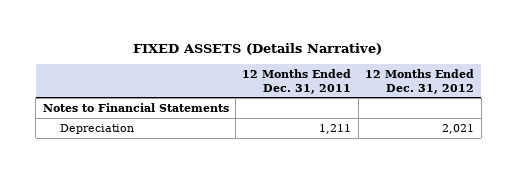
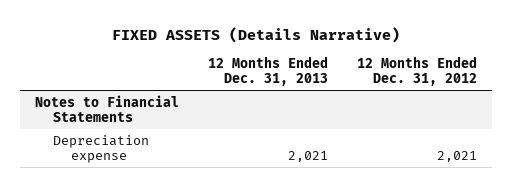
[242,69,352,94] 12 Months Ended Dec. 31, 2011 -> none
none -> [208,56,329,87] 12 Months Ended Dec. 31, 2013
[59,123,134,134] Depreciation -> [52,134,149,163] Depreciation expense

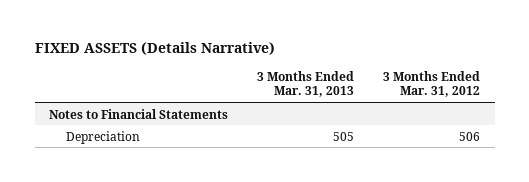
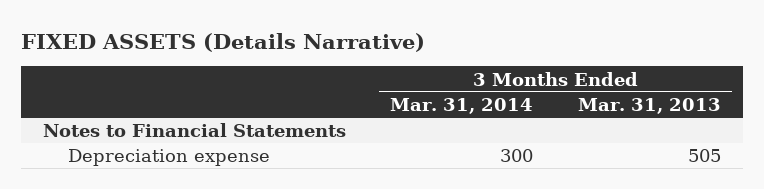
[383,70,481,98] 3 Months Ended Mar. 31, 2012 -> none
none -> [390,97,534,114] Mar. 31, 2014
[65,130,140,144] Depreciation -> [67,149,270,167] Depreciation expense

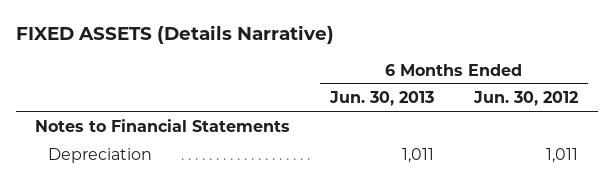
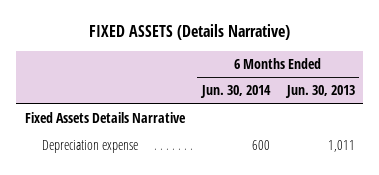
[472,91,578,107] Jun. 30, 2012 -> none
none -> [199,85,271,99] Jun. 30, 2014
[35,119,291,133] Notes to Financial Statements -> none
none -> [24,112,186,124] Fixed Assets Details Narrative
[47,148,152,164] Depreciation -> [42,140,139,154] Depreciation expense

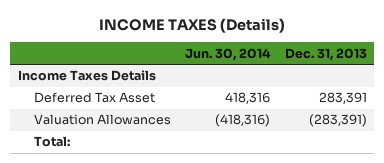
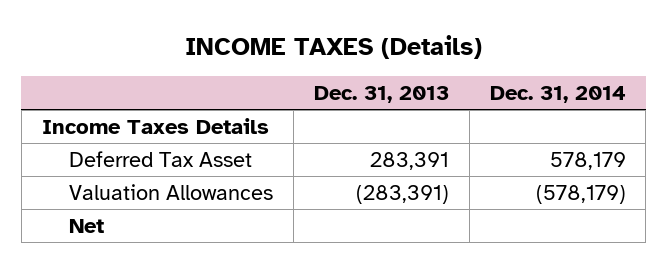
[185,47,272,61] Jun. 30, 2014 -> none
none -> [489,85,626,103] Dec. 31, 2014
[33,136,70,148] Total: -> [69,218,105,233] Net

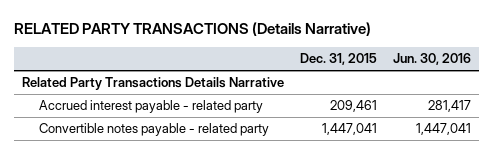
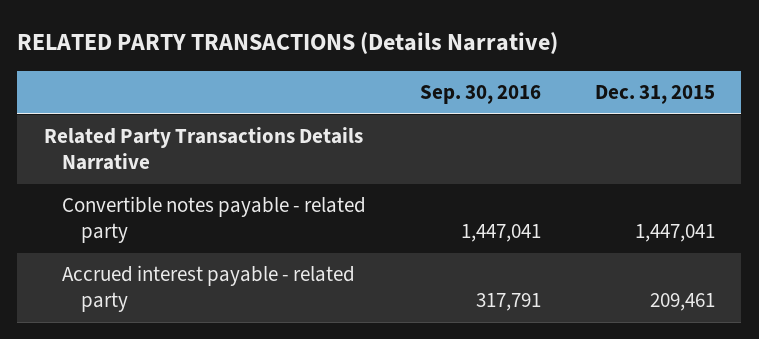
[393,53,472,66] Jun. 30, 2016 -> none
none -> [419,85,541,105] Sep. 30, 2016
[39,100,264,114] Accrued interest payable - related party -> [62,265,356,313] Accrued interest payable - related party

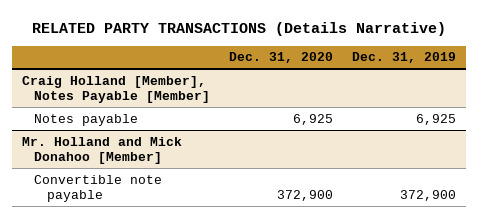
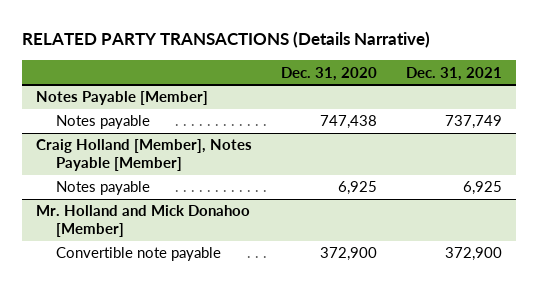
[352,52,457,64] Dec. 31, 2019 -> none
none -> [405,66,502,81] Dec. 31, 2021
none -> [36,91,209,106] Notes Payable [Member]
none -> [56,115,151,130] Notes payable

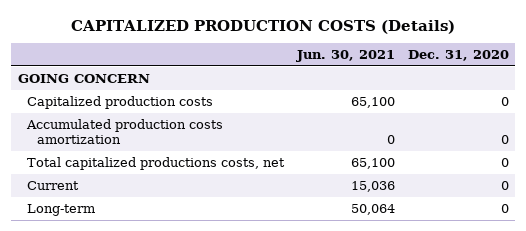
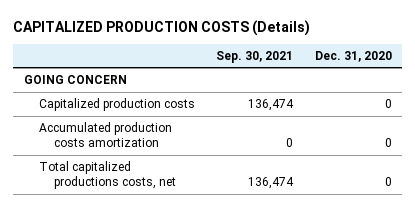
[296,49,396,62] Jun. 30, 2021 -> none
none -> [216,50,294,63] Sep. 30, 2021
[27,180,80,190] Current -> none
[27,203,96,216] Long-term -> none

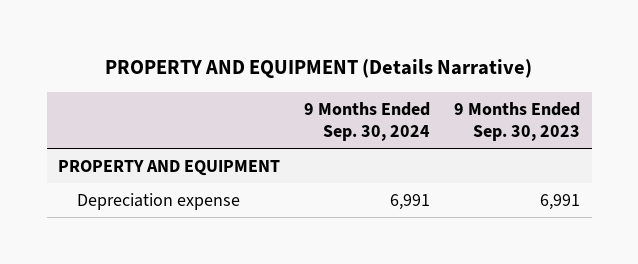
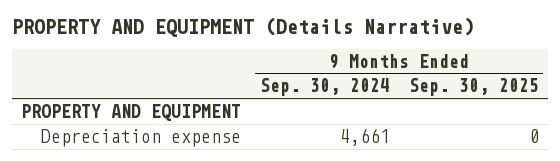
[453,101,580,142] 9 Months Ended Sep. 30, 2023 -> none
none -> [408,78,539,97] Sep. 30, 2025
[390,193,431,210] 6,991 -> [340,127,391,146] 4,661

